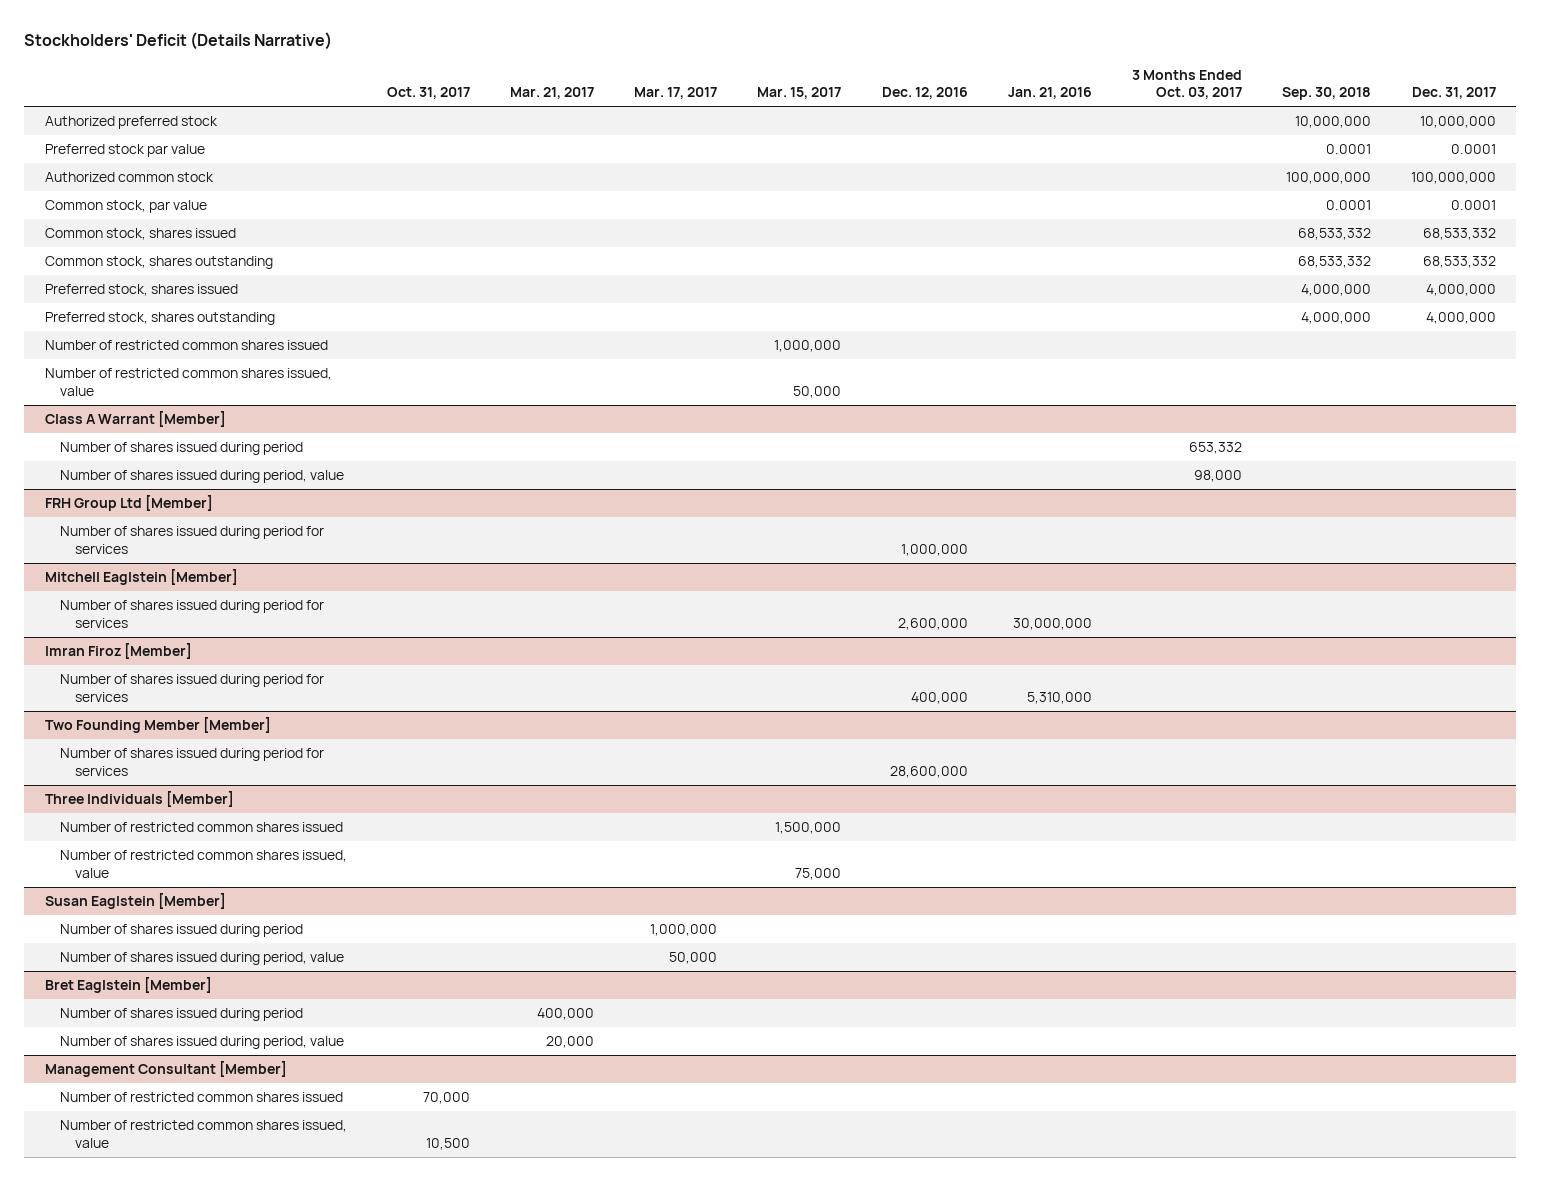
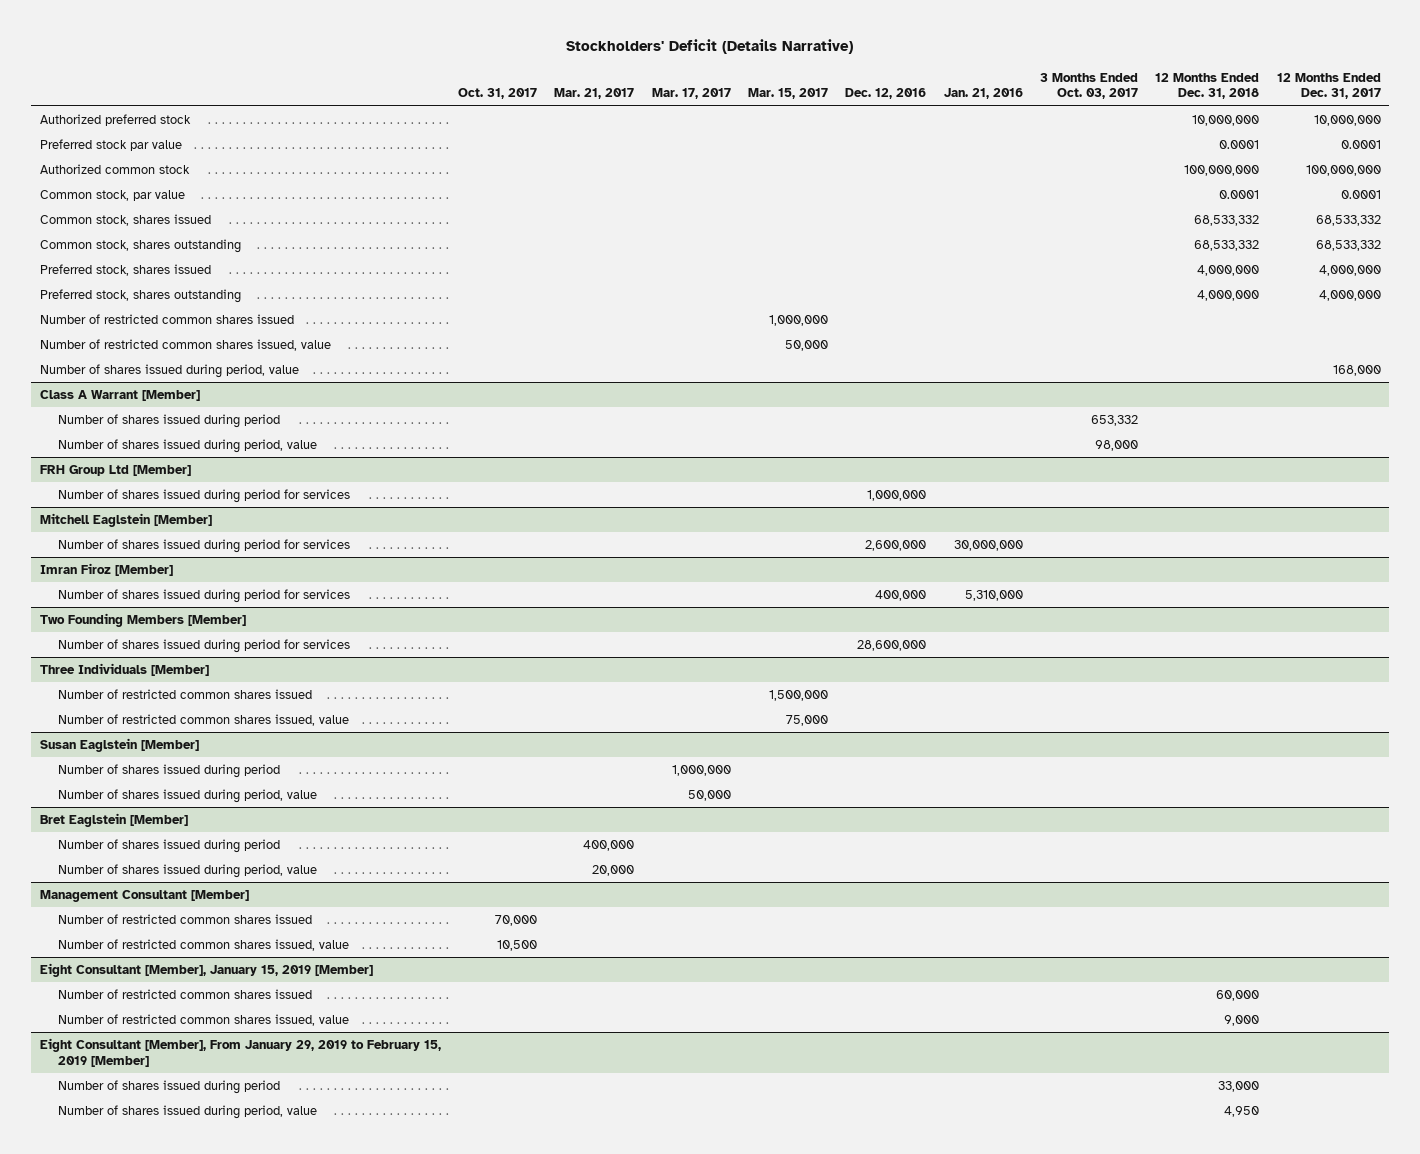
[1282,87,1372,101] Sep. 30, 2018 -> none
[1412,87,1497,100] Dec. 31, 2017 -> none
none -> [1155,72,1260,100] 12 Months Ended Dec. 31, 2018
none -> [1276,72,1381,100] 12 Months Ended Dec. 31, 2017
none -> [39,364,299,379] Number of shares issued during period, value
[44,717,271,734] Two Founding Member [Member] -> [39,613,246,628] Two Founding Members [Member]
none -> [39,963,373,978] Eight Consultant [Member], January 15, 2019 [Member]
none -> [58,989,313,1000] Number of restricted common shares issued
none -> [58,1014,350,1027] Number of restricted common shares issued, value
none -> [39,1038,441,1067] Eight Consultant [Member], From January 29, 2019 to February 15, 2019 [Member]
none -> [58,1080,281,1095] Number of shares issued during period
none -> [58,1105,318,1120] Number of shares issued during period, value

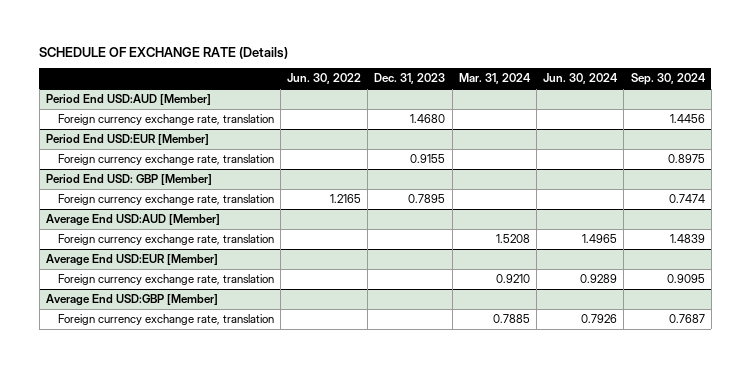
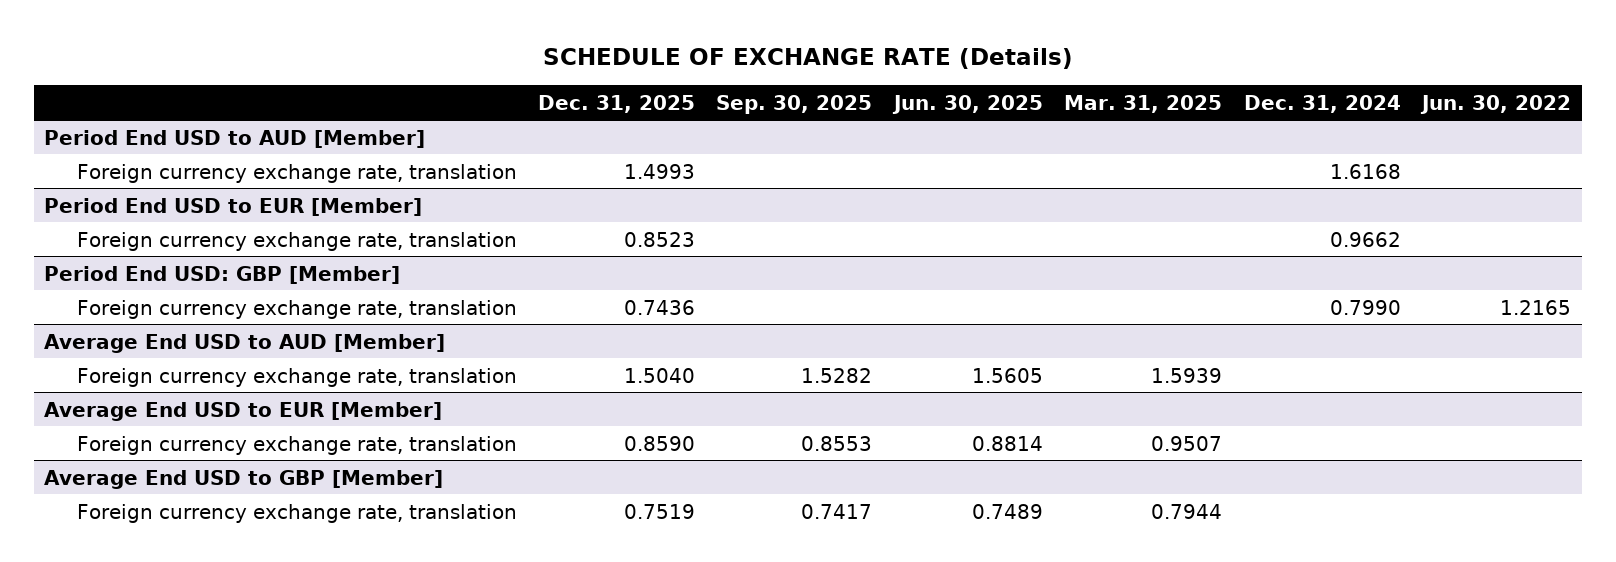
[374,73,446,85] Dec. 31, 2023 -> none
[458,73,531,85] Mar. 31, 2024 -> none
[543,73,619,85] Jun. 30, 2024 -> none
[630,73,706,86] Sep. 30, 2024 -> none
none -> [537,94,695,113] Dec. 31, 2025
none -> [716,94,873,114] Sep. 30, 2025
none -> [891,94,1043,114] Jun. 30, 2025
none -> [1064,94,1223,113] Mar. 31, 2025
none -> [1243,94,1401,113] Dec. 31, 2024
[45,94,211,106] Period End USD:AUD [Member] -> [44,129,426,148] Period End USD to AUD [Member]
[45,134,209,146] Period End USD:EUR [Member] -> [44,197,423,216] Period End USD to EUR [Member]
[45,214,220,227] Average End USD:AUD [Member] -> [44,333,446,353] Average End USD to AUD [Member]
[45,254,218,267] Average End USD:EUR [Member] -> [44,401,443,421] Average End USD to EUR [Member]
[45,294,218,307] Average End USD:GBP [Member] -> [44,469,444,489] Average End USD to GBP [Member]

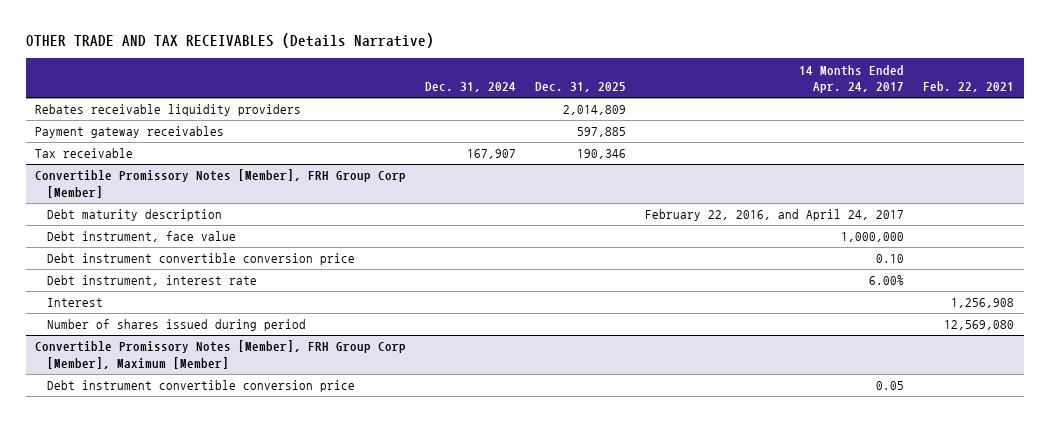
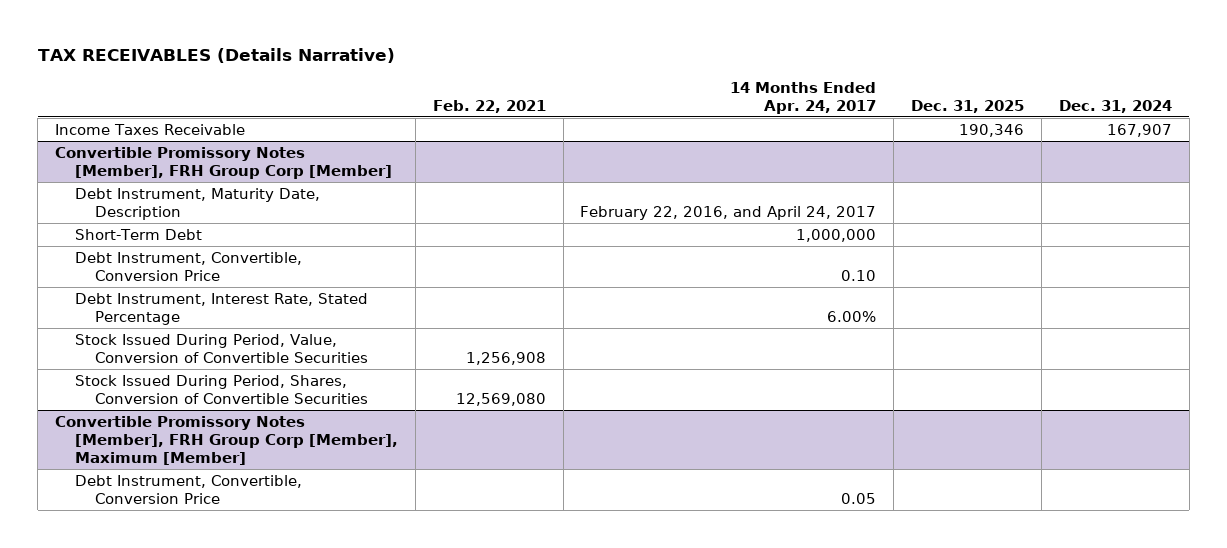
[25,33,434,49] OTHER TRADE AND TAX RECEIVABLES (Details Narrative) -> [37,48,395,64] TAX RECEIVABLES (Details Narrative)
[35,104,302,117] Rebates receivable liquidity providers -> none
[35,126,225,139] Payment gateway receivables -> none
[35,148,134,159] Tax receivable -> [55,123,246,135] Income Taxes Receivable
[46,209,222,222] Debt maturity description -> [75,187,321,220] Debt Instrument, Maturity Date, Description
[46,231,236,243] Debt instrument, face value -> [75,228,203,240] Short-Term Debt
[46,253,355,266] Debt instrument convertible conversion price -> [75,251,303,281] Debt Instrument, Convertible, Conversion Price
[46,275,257,287] Debt instrument, interest rate -> [75,292,369,325] Debt Instrument, Interest Rate, Stated Percentage
[46,298,103,308] Interest -> [75,333,368,363] Stock Issued During Period, Value, Conversion of Convertible Securities
[46,319,306,332] Number of shares issued during period -> [75,374,368,404] Stock Issued During Period, Shares, Conversion of Convertible Securities
[46,380,355,393] Debt instrument convertible conversion price -> [75,474,303,504] Debt Instrument, Convertible, Conversion Price

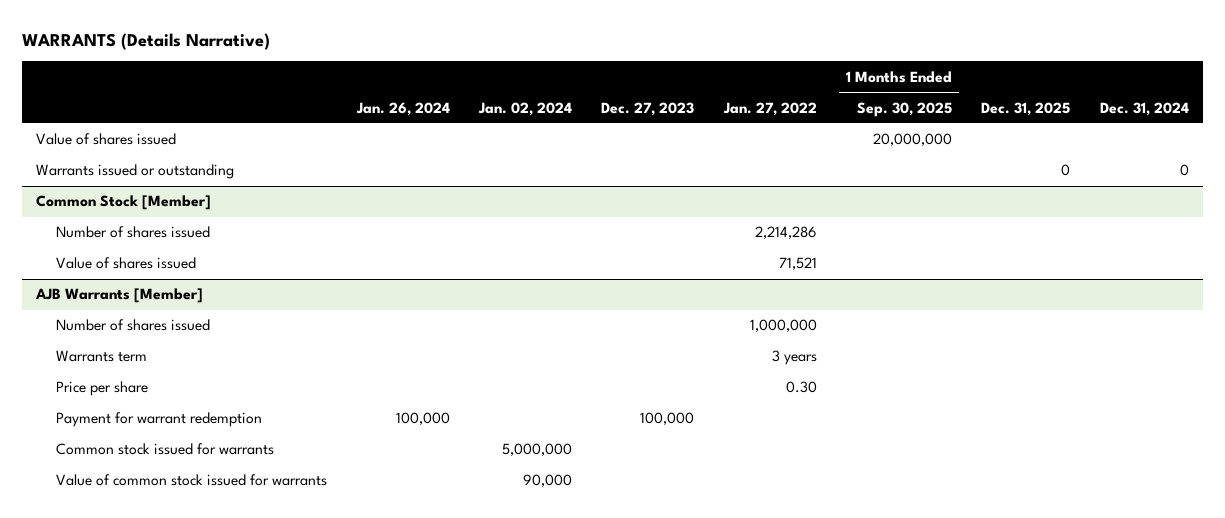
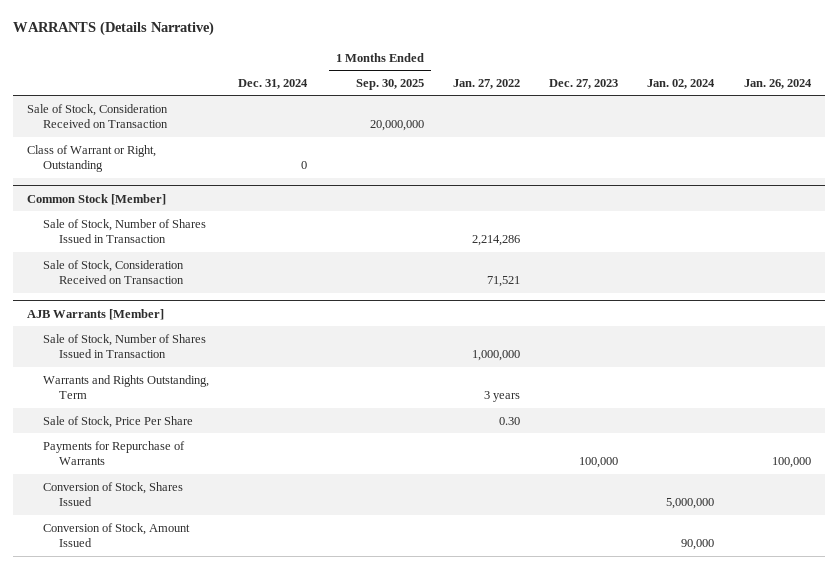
[981,101,1071,116] Dec. 31, 2025 -> none
[36,133,177,146] Value of shares issued -> [27,103,169,129] Sale of Stock, Consideration Received on Transaction
[36,164,235,180] Warrants issued or outstanding -> [27,144,157,173] Class of Warrant or Right, Outstanding
[56,226,211,239] Number of shares issued -> [42,218,206,244] Sale of Stock, Number of Shares Issued in Transaction
[56,257,197,270] Value of shares issued -> [42,259,184,285] Sale of Stock, Consideration Received on Transaction
[56,319,211,332] Number of shares issued -> [42,333,206,359] Sale of Stock, Number of Shares Issued in Transaction
[56,350,148,363] Warrants term -> [42,374,209,400] Warrants and Rights Outstanding, Term
[56,381,149,397] Price per share -> [42,415,193,428] Sale of Stock, Price Per Share
[56,412,263,428] Payment for warrant redemption -> [42,440,185,466] Payments for Repurchase of Warrants
[56,443,275,456] Common stock issued for warrants -> [42,481,183,507] Conversion of Stock, Shares Issued
[56,474,328,487] Value of common stock issued for warrants -> [42,522,190,548] Conversion of Stock, Amount Issued

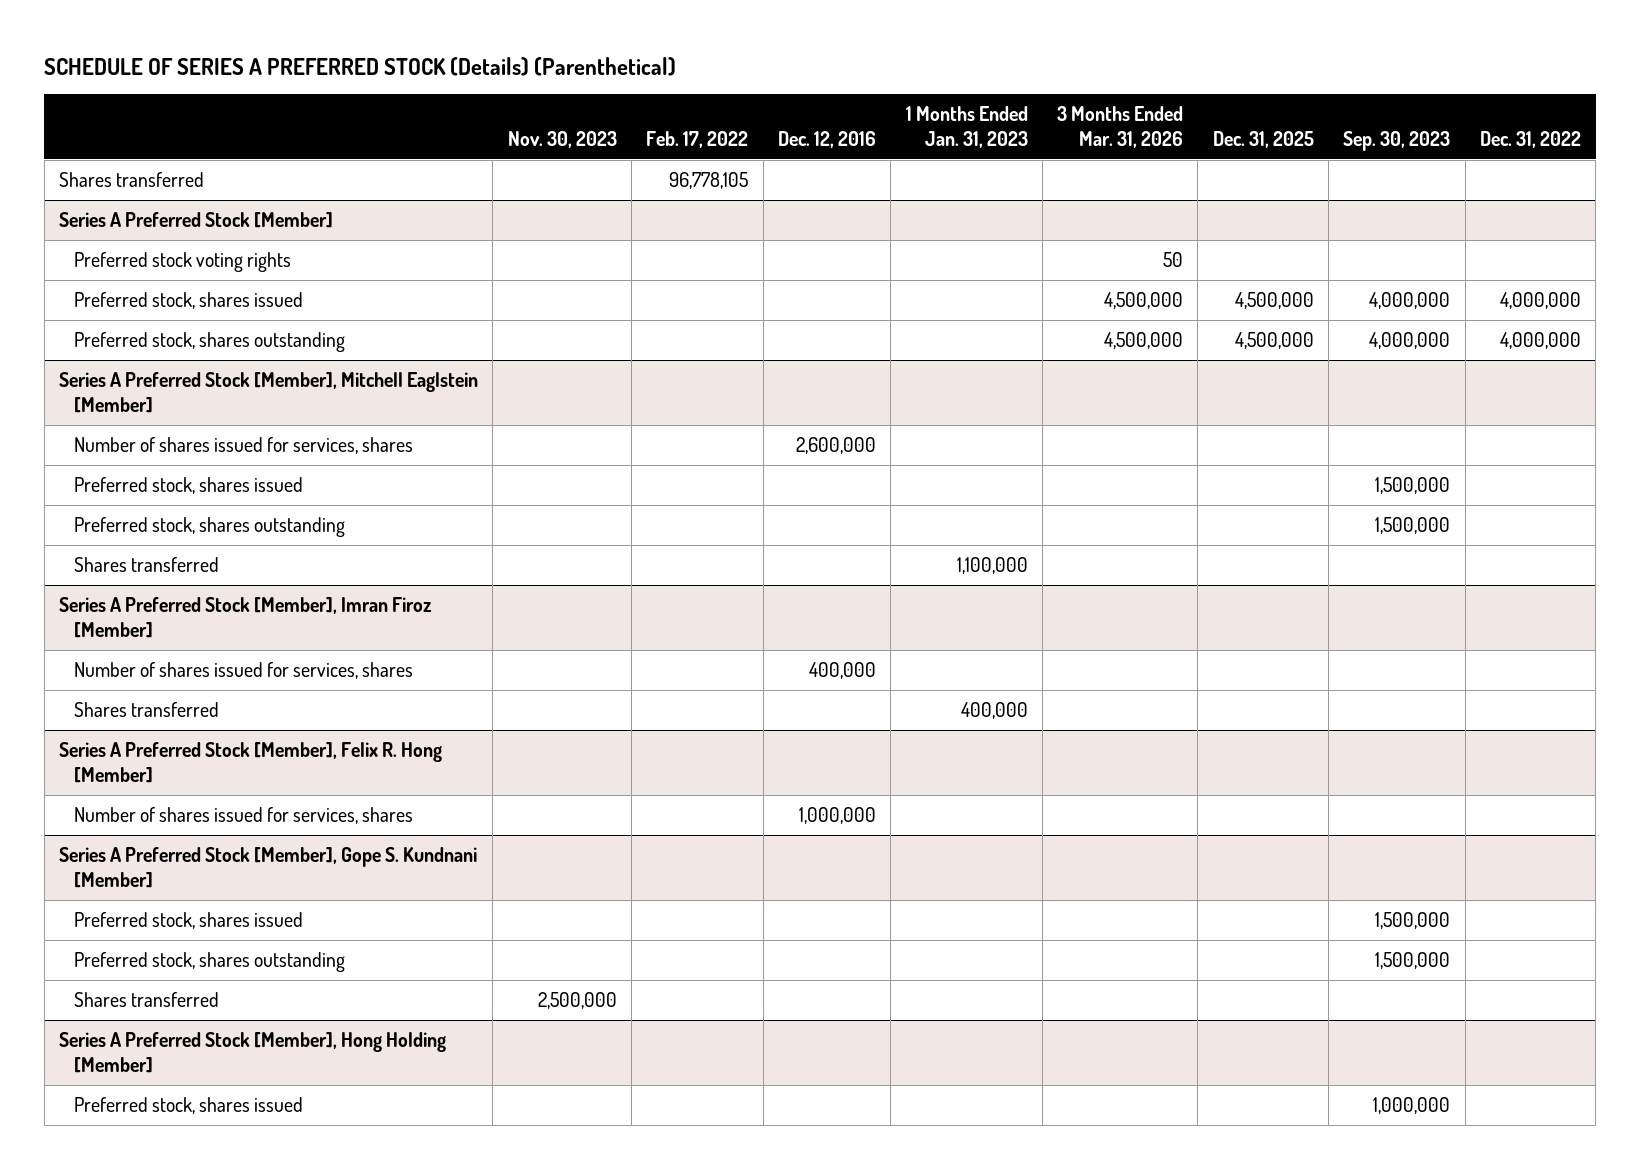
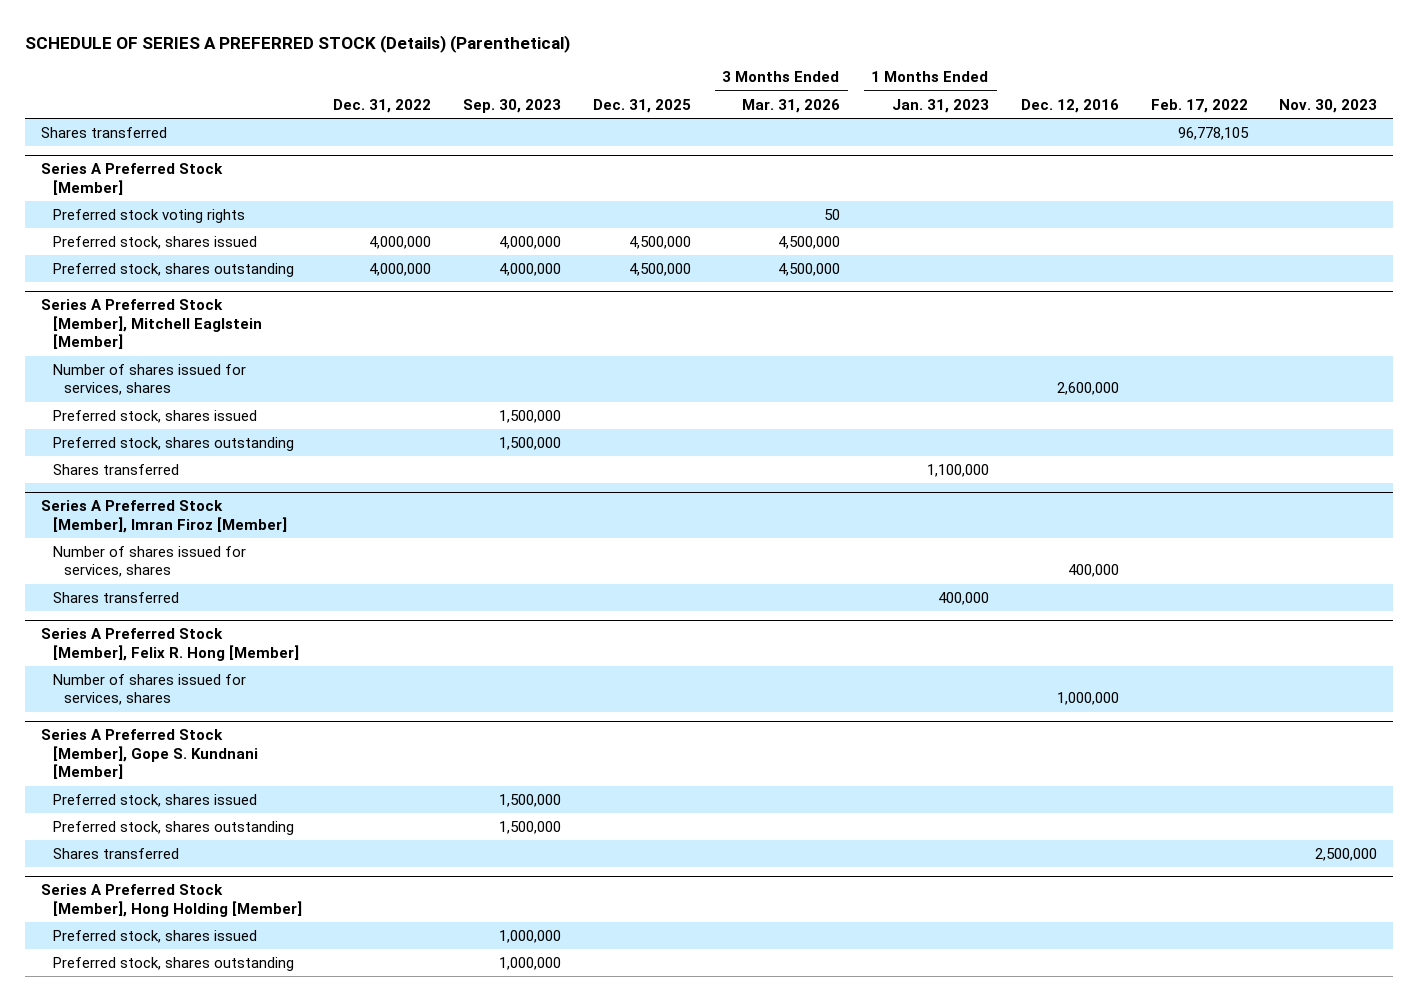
none -> [52,956,294,971] Preferred stock, shares outstanding

